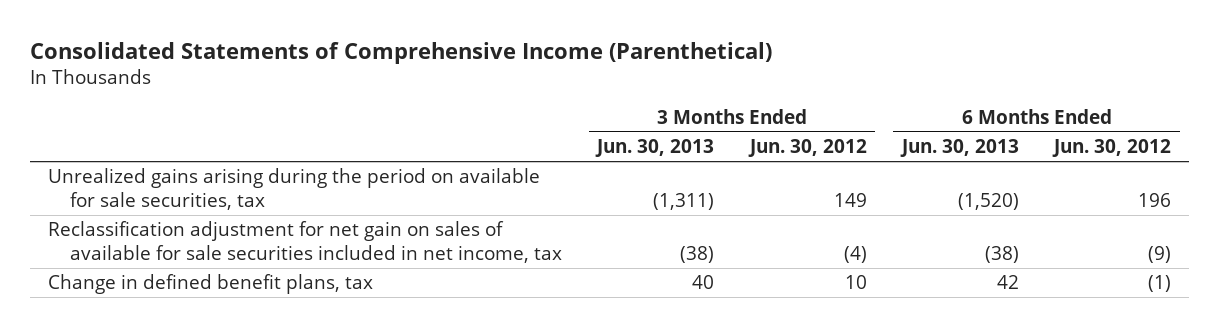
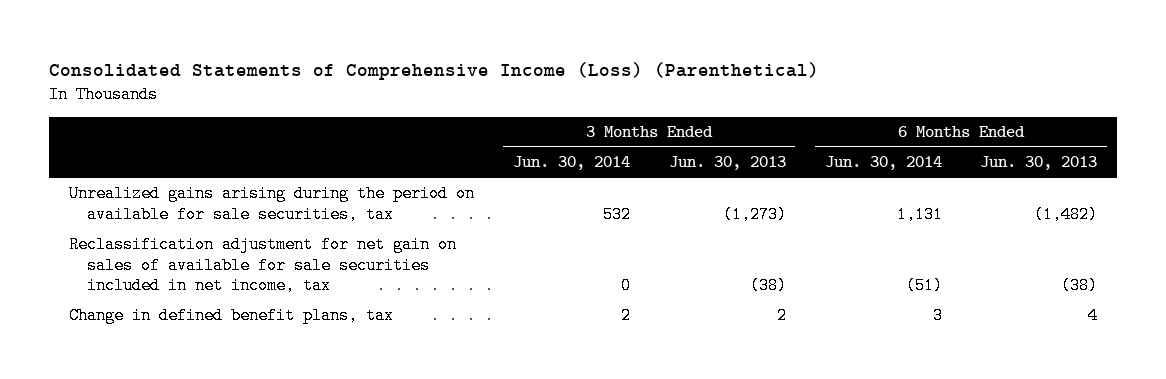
[30,42,773,65] Consolidated Statements of Comprehensive Income (Parenthetical) -> [49,61,820,80] Consolidated Statements of Comprehensive Income (Loss) (Parenthetical)
[747,139,867,158] Jun. 30, 2012 -> none
[1052,139,1172,158] Jun. 30, 2012 -> none
none -> [512,156,630,171] Jun. 30, 2014
none -> [824,156,942,171] Jun. 30, 2014
[653,192,715,210] (1,311) -> [722,205,787,223] (1,273)
[957,192,1019,210] (1,520) -> [1034,205,1099,223] (1,482)
[692,275,715,290] 40 -> [776,307,787,325] 2
[996,275,1019,290] 42 -> [1088,307,1099,325] 4

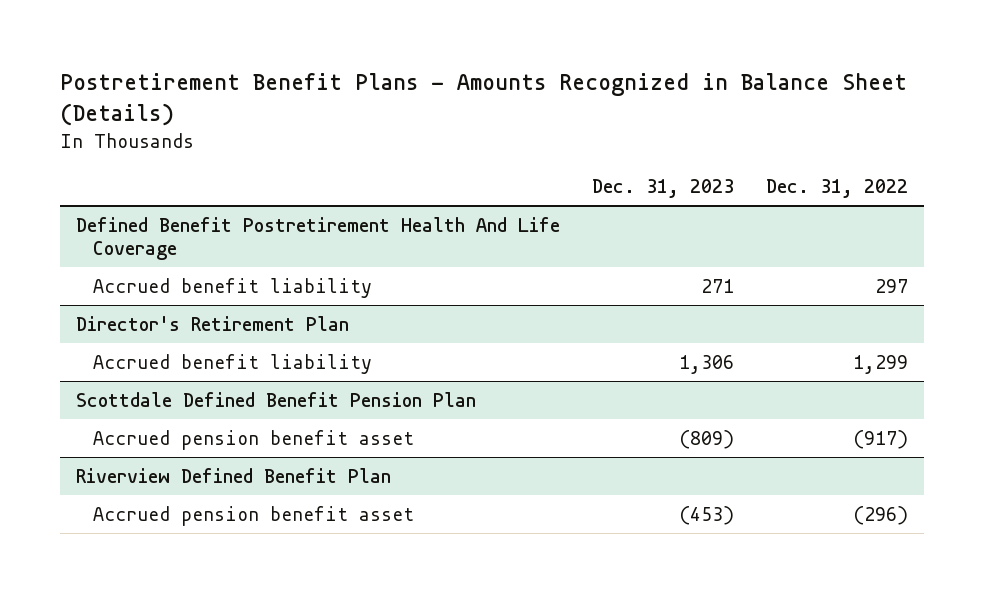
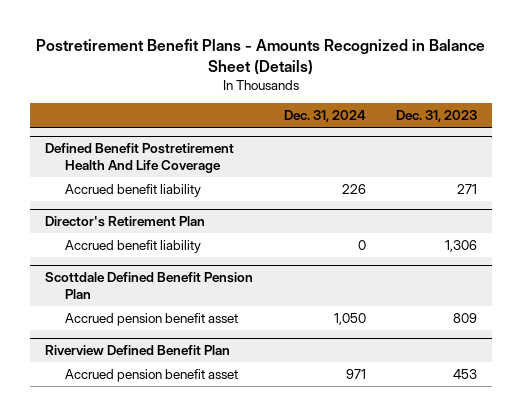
[765,179,908,199] Dec. 31, 2022 -> none
none -> [283,110,366,123] Dec. 31, 2024
[678,429,734,449] (809) -> [453,312,478,323] 809
[678,505,734,525] (453) -> [453,368,478,379] 453

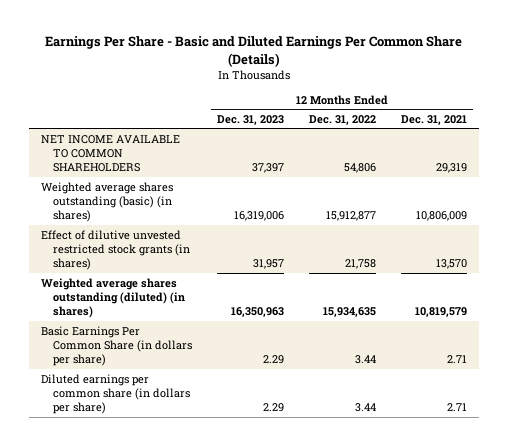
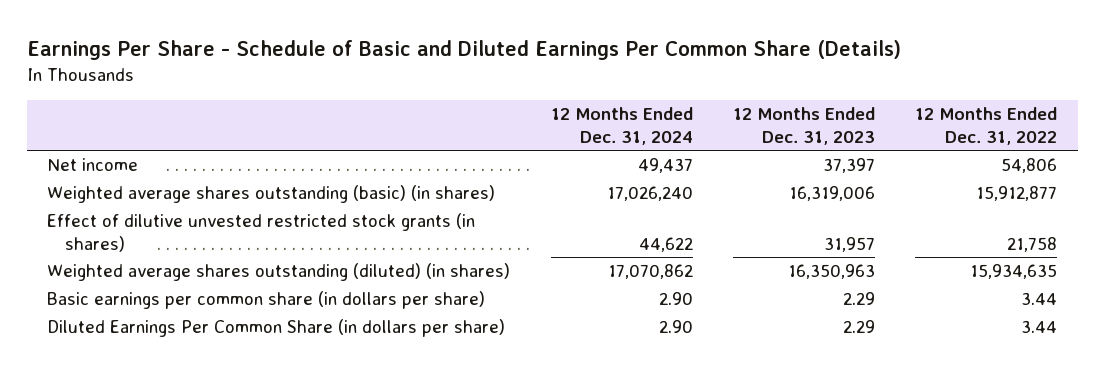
[44,36,462,67] Earnings Per Share - Basic and Diluted Earnings Per Common Share (Details) -> [27,39,902,60] Earnings Per Share - Schedule of Basic and Diluted Earnings Per Common Share (Details)
[400,114,467,125] Dec. 31, 2021 -> none
none -> [550,106,693,145] 12 Months Ended Dec. 31, 2024
[41,134,181,173] NET INCOME AVAILABLE TO COMMON SHAREHOLDERS -> [47,158,139,172] Net income
[41,325,193,367] Basic Earnings Per Common Share (in dollars per share) -> [47,291,486,310] Basic earnings per common share (in dollars per share)
[41,373,191,415] Diluted earnings per common share (in dollars per share) -> [47,319,506,338] Diluted Earnings Per Common Share (in dollars per share)

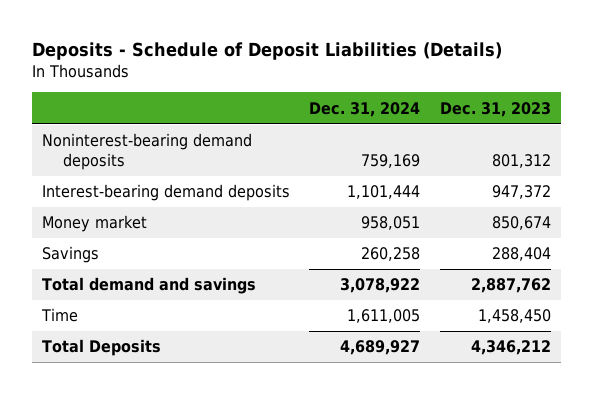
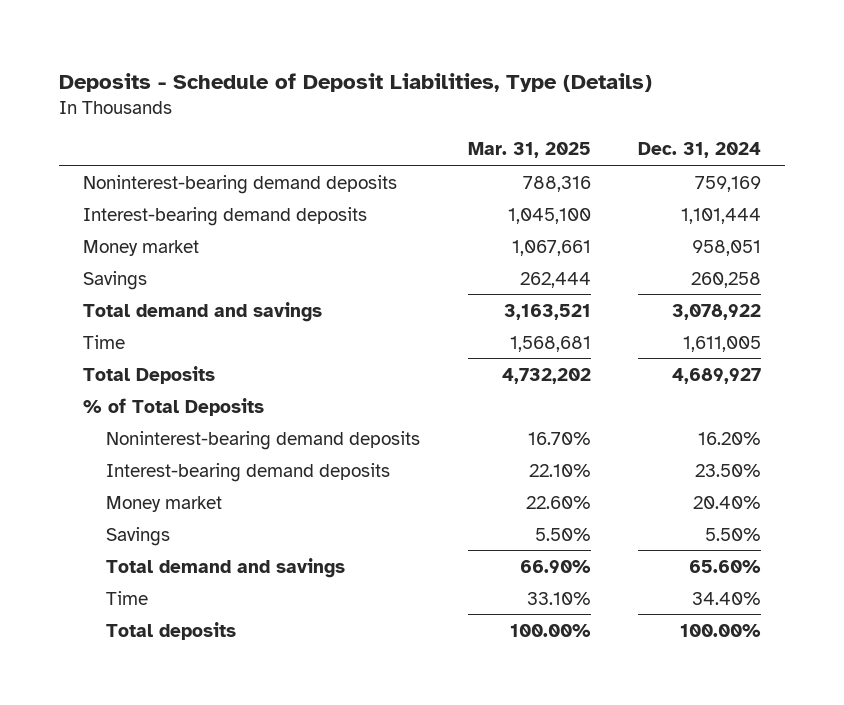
[32,42,503,61] Deposits - Schedule of Deposit Liabilities (Details) -> [59,72,653,92] Deposits - Schedule of Deposit Liabilities, Type (Details)
[439,101,551,117] Dec. 31, 2023 -> none
none -> [467,142,591,159] Mar. 31, 2025
none -> [83,397,265,416] % of Total Deposits
none -> [106,430,421,450] Noninterest-bearing demand deposits
none -> [106,462,391,482] Interest-bearing demand deposits
none -> [106,495,223,512] Money market
none -> [106,526,171,546] Savings
none -> [106,557,346,578] Total demand and savings
none -> [106,590,149,605] Time
none -> [106,621,237,640] Total deposits

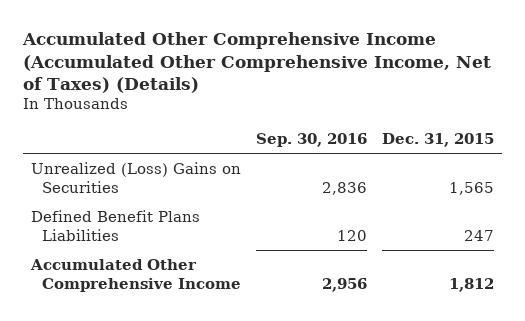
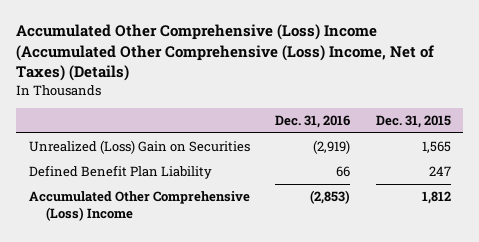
[21,32,491,93] Accumulated Other Comprehensive Income (Accumulated Other Comprehensive Income, Net of Taxes) (Details) -> [16,24,435,81] Accumulated Other Comprehensive (Loss) Income (Accumulated Other Comprehensive (Loss) Income, Net of Taxes) (Details)
[256,132,368,147] Sep. 30, 2016 -> none
none -> [275,114,351,128] Dec. 31, 2016
[30,162,241,193] Unrealized (Loss) Gains on Securities -> [28,140,250,155] Unrealized (Loss) Gain on Securities
[30,210,200,241] Defined Benefit Plans Liabilities -> [28,165,212,180] Defined Benefit Plan Liability
[29,259,241,292] Accumulated Other Comprehensive Income -> [28,191,250,221] Accumulated Other Comprehensive (Loss) Income

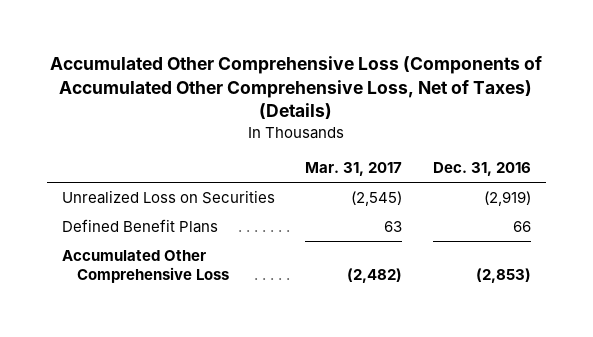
[16,24,435,81] Accumulated Other Comprehensive (Loss) Income (Accumulated Other Comprehensive (Loss) Income, Net of Taxes) (Details) -> [50,56,543,120] Accumulated Other Comprehensive Loss (Components of Accumulated Other Comprehensive Loss, Net of Taxes) (Details)
[375,114,451,128] Dec. 31, 2015 -> none
none -> [305,161,403,176] Mar. 31, 2017
[28,140,250,155] Unrealized (Loss) Gain on Securities -> [62,190,276,205] Unrealized Loss on Securities
[28,165,212,180] Defined Benefit Plan Liability -> [62,219,219,234] Defined Benefit Plans
[28,191,250,221] Accumulated Other Comprehensive (Loss) Income -> [62,250,229,284] Accumulated Other Comprehensive Loss

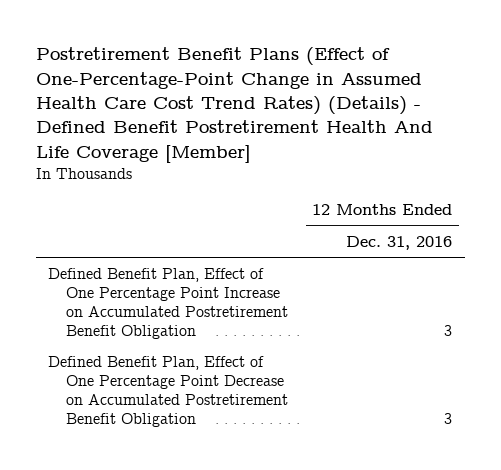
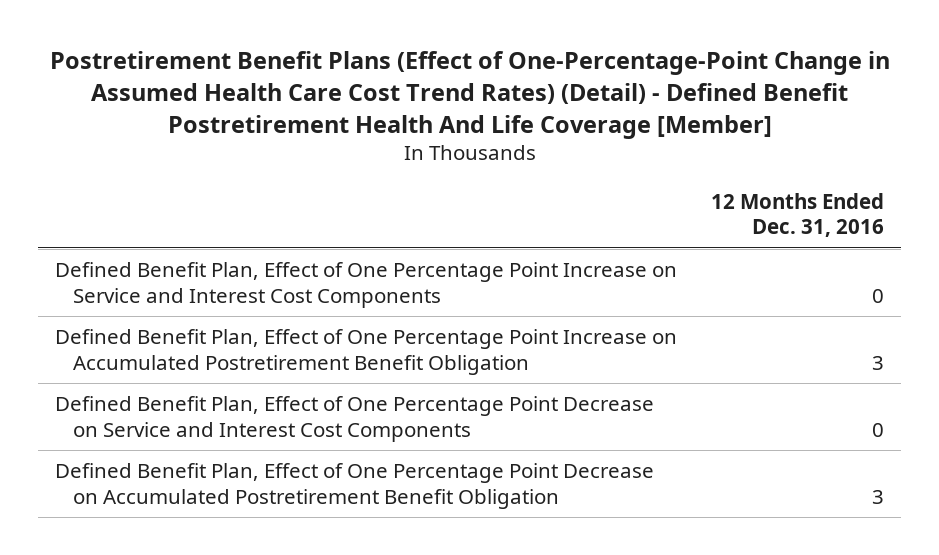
[35,47,433,163] Postretirement Benefit Plans (Effect of One-Percentage-Point Change in Assumed Health Care Cost Trend Rates) (Details) - Defined Benefit Postretirement Health And Life Coverage [Member] -> [49,51,890,139] Postretirement Benefit Plans (Effect of One-Percentage-Point Change in Assumed Health Care Cost Trend Rates) (Detail) - Defined Benefit Postretirement Health And Life Coverage [Member]
none -> [54,262,677,308] Defined Benefit Plan, Effect of One Percentage Point Increase on Service and Interest Cost Components
none -> [54,396,654,442] Defined Benefit Plan, Effect of One Percentage Point Decrease on Service and Interest Cost Components

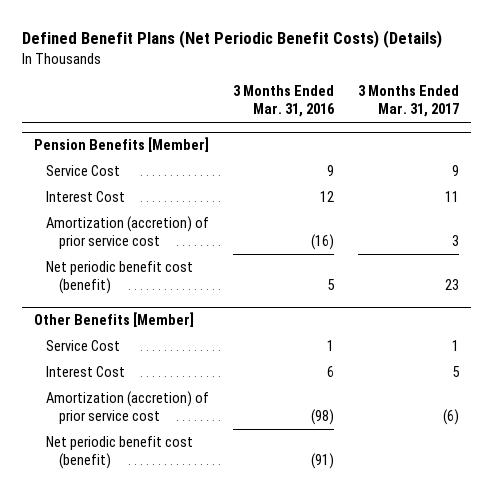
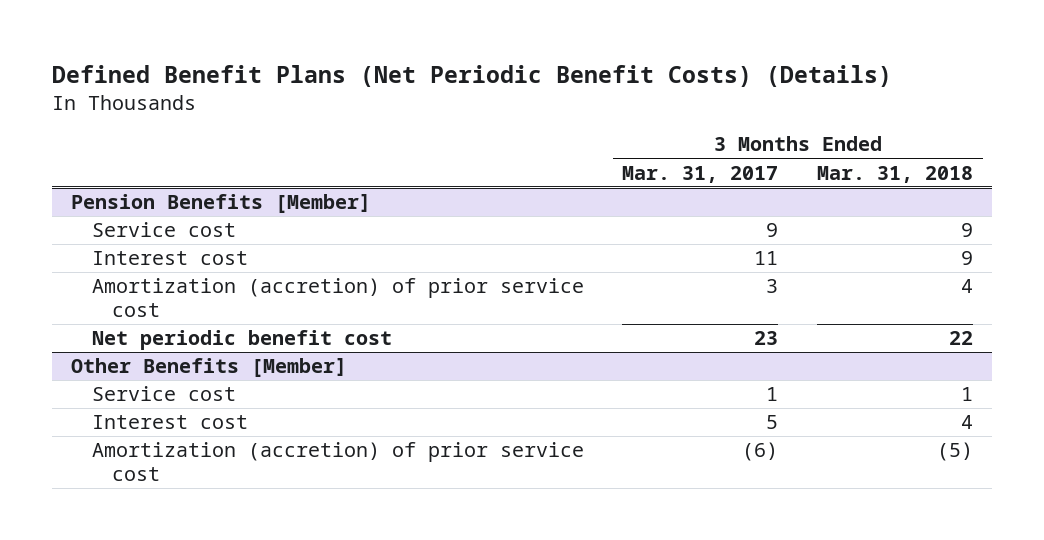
[233,84,336,118] 3 Months Ended Mar. 31, 2016 -> none
none -> [816,165,973,183] Mar. 31, 2018
[46,164,121,176] Service Cost -> [91,222,236,238] Service cost
[46,190,126,202] Interest Cost -> [91,251,248,266] Interest cost
[46,260,194,295] Net periodic benefit cost (benefit) -> [91,330,392,351] Net periodic benefit cost
[46,339,121,351] Service Cost -> [91,386,236,402] Service cost
[46,365,126,377] Interest Cost -> [91,415,248,430] Interest cost
[46,435,194,470] Net periodic benefit cost (benefit) -> none

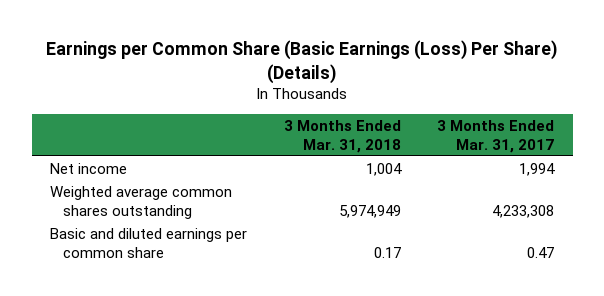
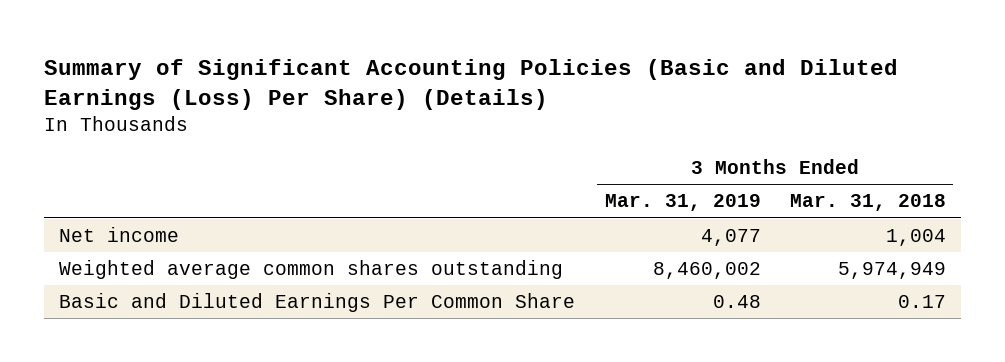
[46,40,558,84] Earnings per Common Share (Basic Earnings (Loss) Per Share) (Details) -> [44,58,899,111] Summary of Significant Accounting Policies (Basic and Diluted Earnings (Loss) Per Share) (Details)
[437,120,555,153] 3 Months Ended Mar. 31, 2017 -> none
none -> [604,194,761,212] Mar. 31, 2019
[50,227,248,258] Basic and diluted earnings per common share -> [59,293,576,313] Basic and Diluted Earnings Per Common Share

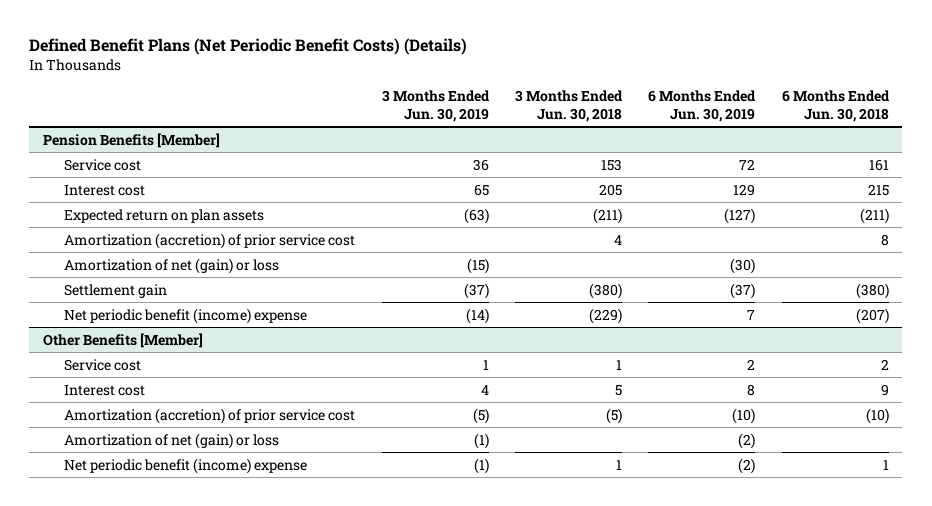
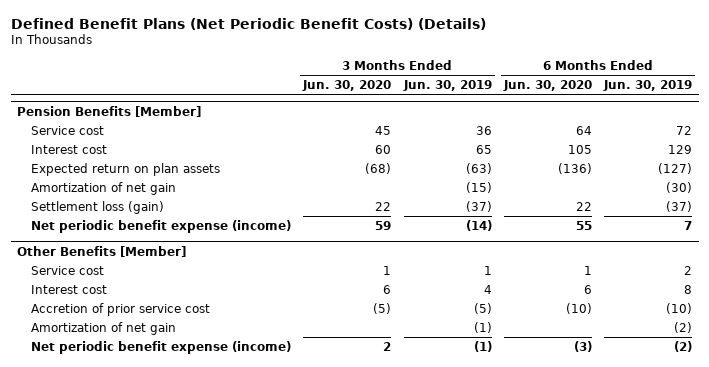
[515,90,624,122] 3 Months Ended Jun. 30, 2018 -> none
[781,90,890,122] 6 Months Ended Jun. 30, 2018 -> none
none -> [302,79,392,91] Jun. 30, 2020
none -> [502,79,592,91] Jun. 30, 2020
[64,232,356,249] Amortization (accretion) of prior service cost -> none
[64,257,280,274] Amortization of net (gain) or loss -> [30,181,176,195] Amortization of net gain
[64,283,168,298] Settlement gain -> [30,200,164,214] Settlement loss (gain)
[64,307,308,324] Net periodic benefit (income) expense -> [30,219,291,233] Net periodic benefit expense (income)
[64,407,356,424] Amortization (accretion) of prior service cost -> [30,302,210,316] Accretion of prior service cost
[64,432,280,449] Amortization of net (gain) or loss -> [30,321,176,335] Amortization of net gain
[64,457,308,474] Net periodic benefit (income) expense -> [30,340,291,354] Net periodic benefit expense (income)

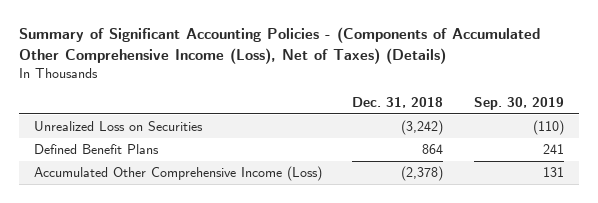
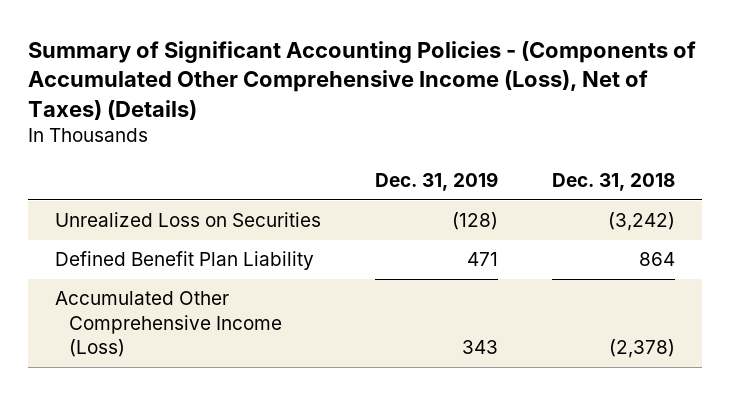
[473,97,564,111] Sep. 30, 2019 -> none
none -> [374,172,498,192] Dec. 31, 2019
[33,143,159,154] Defined Benefit Plans -> [55,251,315,271] Defined Benefit Plan Liability

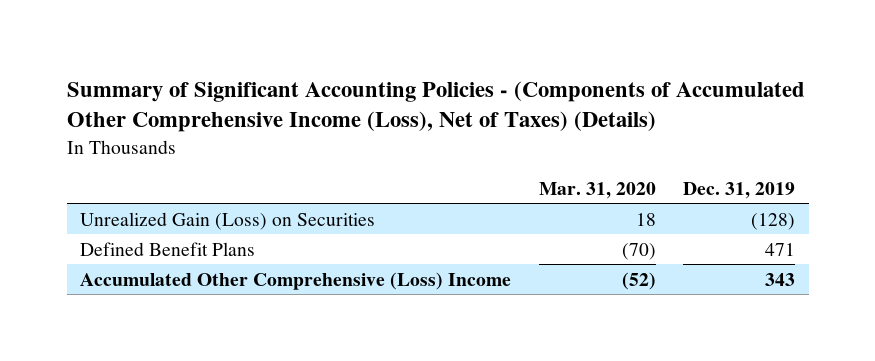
[551,173,675,192] Dec. 31, 2018 -> none
none -> [538,181,656,199] Mar. 31, 2020
[55,212,322,228] Unrealized Loss on Securities -> [80,211,376,230] Unrealized Gain (Loss) on Securities
[55,251,315,271] Defined Benefit Plan Liability -> [80,241,256,256] Defined Benefit Plans
[55,291,283,358] Accumulated Other Comprehensive Income (Loss) -> [80,271,512,290] Accumulated Other Comprehensive (Loss) Income

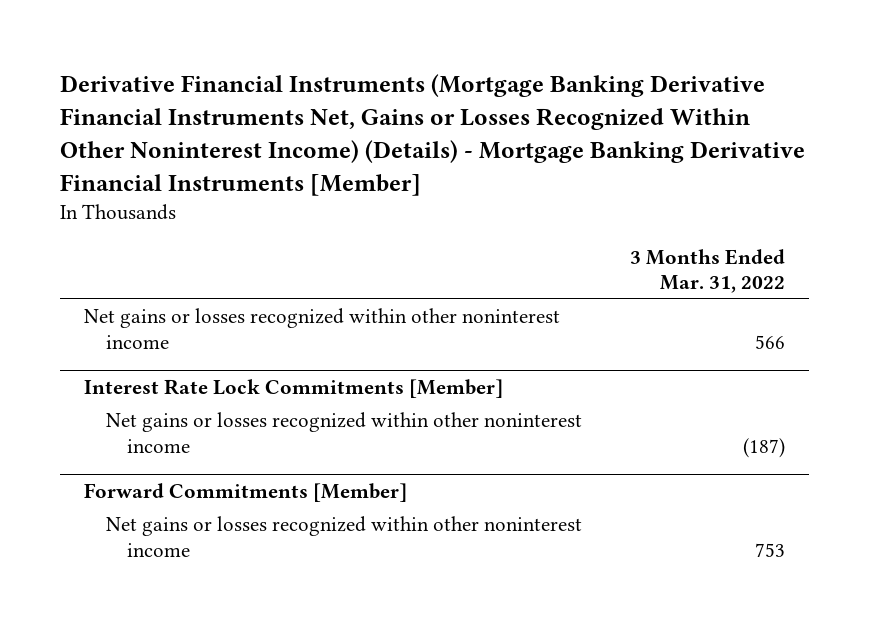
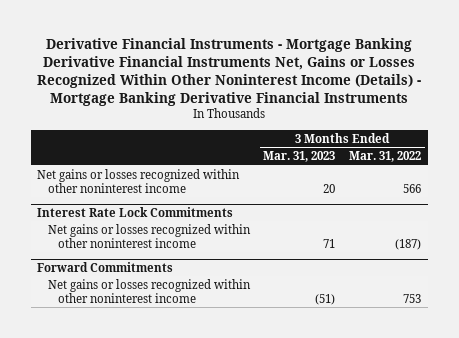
[59,74,805,196] Derivative Financial Instruments (Mortgage Banking Derivative Financial Instruments Net, Gains or Losses Recognized Within Other Noninterest Income) (Details) - Mortgage Banking Derivative Financial Instruments [Member] -> [37,37,422,106] Derivative Financial Instruments - Mortgage Banking Derivative Financial Instruments Net, Gains or Losses Recognized Within Other Noninterest Income (Details) - Mortgage Banking Derivative Financial Instruments
none -> [263,151,336,163] Mar. 31, 2023
[83,379,503,399] Interest Rate Lock Commitments [Member] -> [37,206,234,217] Interest Rate Lock Commitments
[83,483,407,503] Forward Commitments [Member] -> [37,261,174,272] Forward Commitments

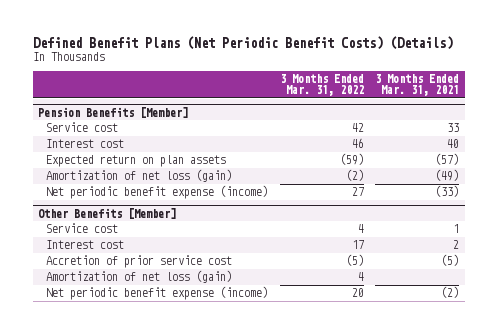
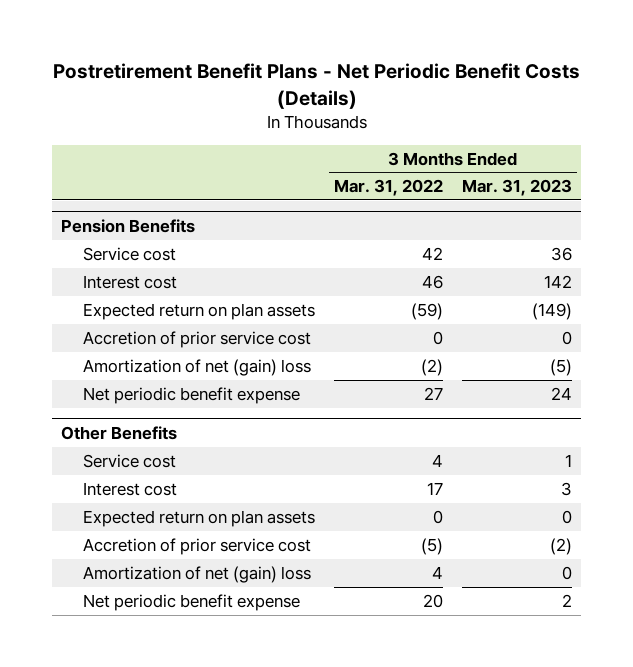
[32,35,453,50] Defined Benefit Plans (Net Periodic Benefit Costs) (Details) -> [52,63,580,109] Postretirement Benefit Plans - Net Periodic Benefit Costs (Details)
[375,73,460,97] 3 Months Ended Mar. 31, 2021 -> none
none -> [461,179,572,197] Mar. 31, 2023
[38,107,189,119] Pension Benefits [Member] -> [61,218,196,233] Pension Benefits
none -> [83,330,312,348] Accretion of prior service cost
[46,169,233,183] Amortization of net loss (gain) -> [83,358,312,376] Amortization of net (gain) loss
[46,185,269,200] Net periodic benefit expense (income) -> [83,386,301,404] Net periodic benefit expense
[38,208,177,220] Other Benefits [Member] -> [61,425,178,440] Other Benefits
none -> [83,509,316,527] Expected return on plan assets
[46,270,233,284] Amortization of net loss (gain) -> [83,565,312,583] Amortization of net (gain) loss
[46,286,269,301] Net periodic benefit expense (income) -> [83,593,301,611] Net periodic benefit expense

